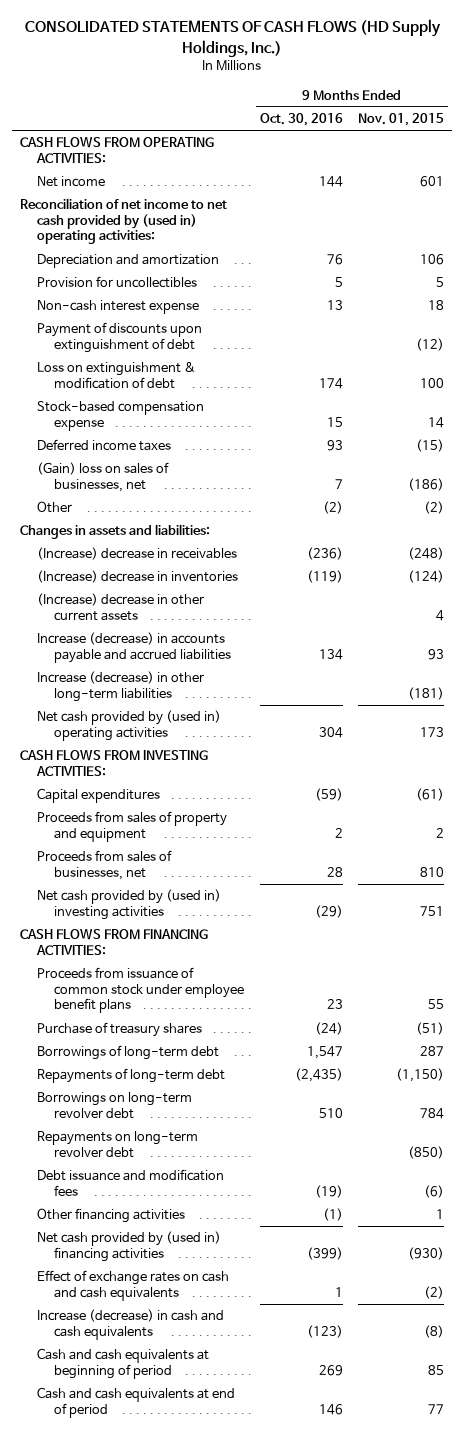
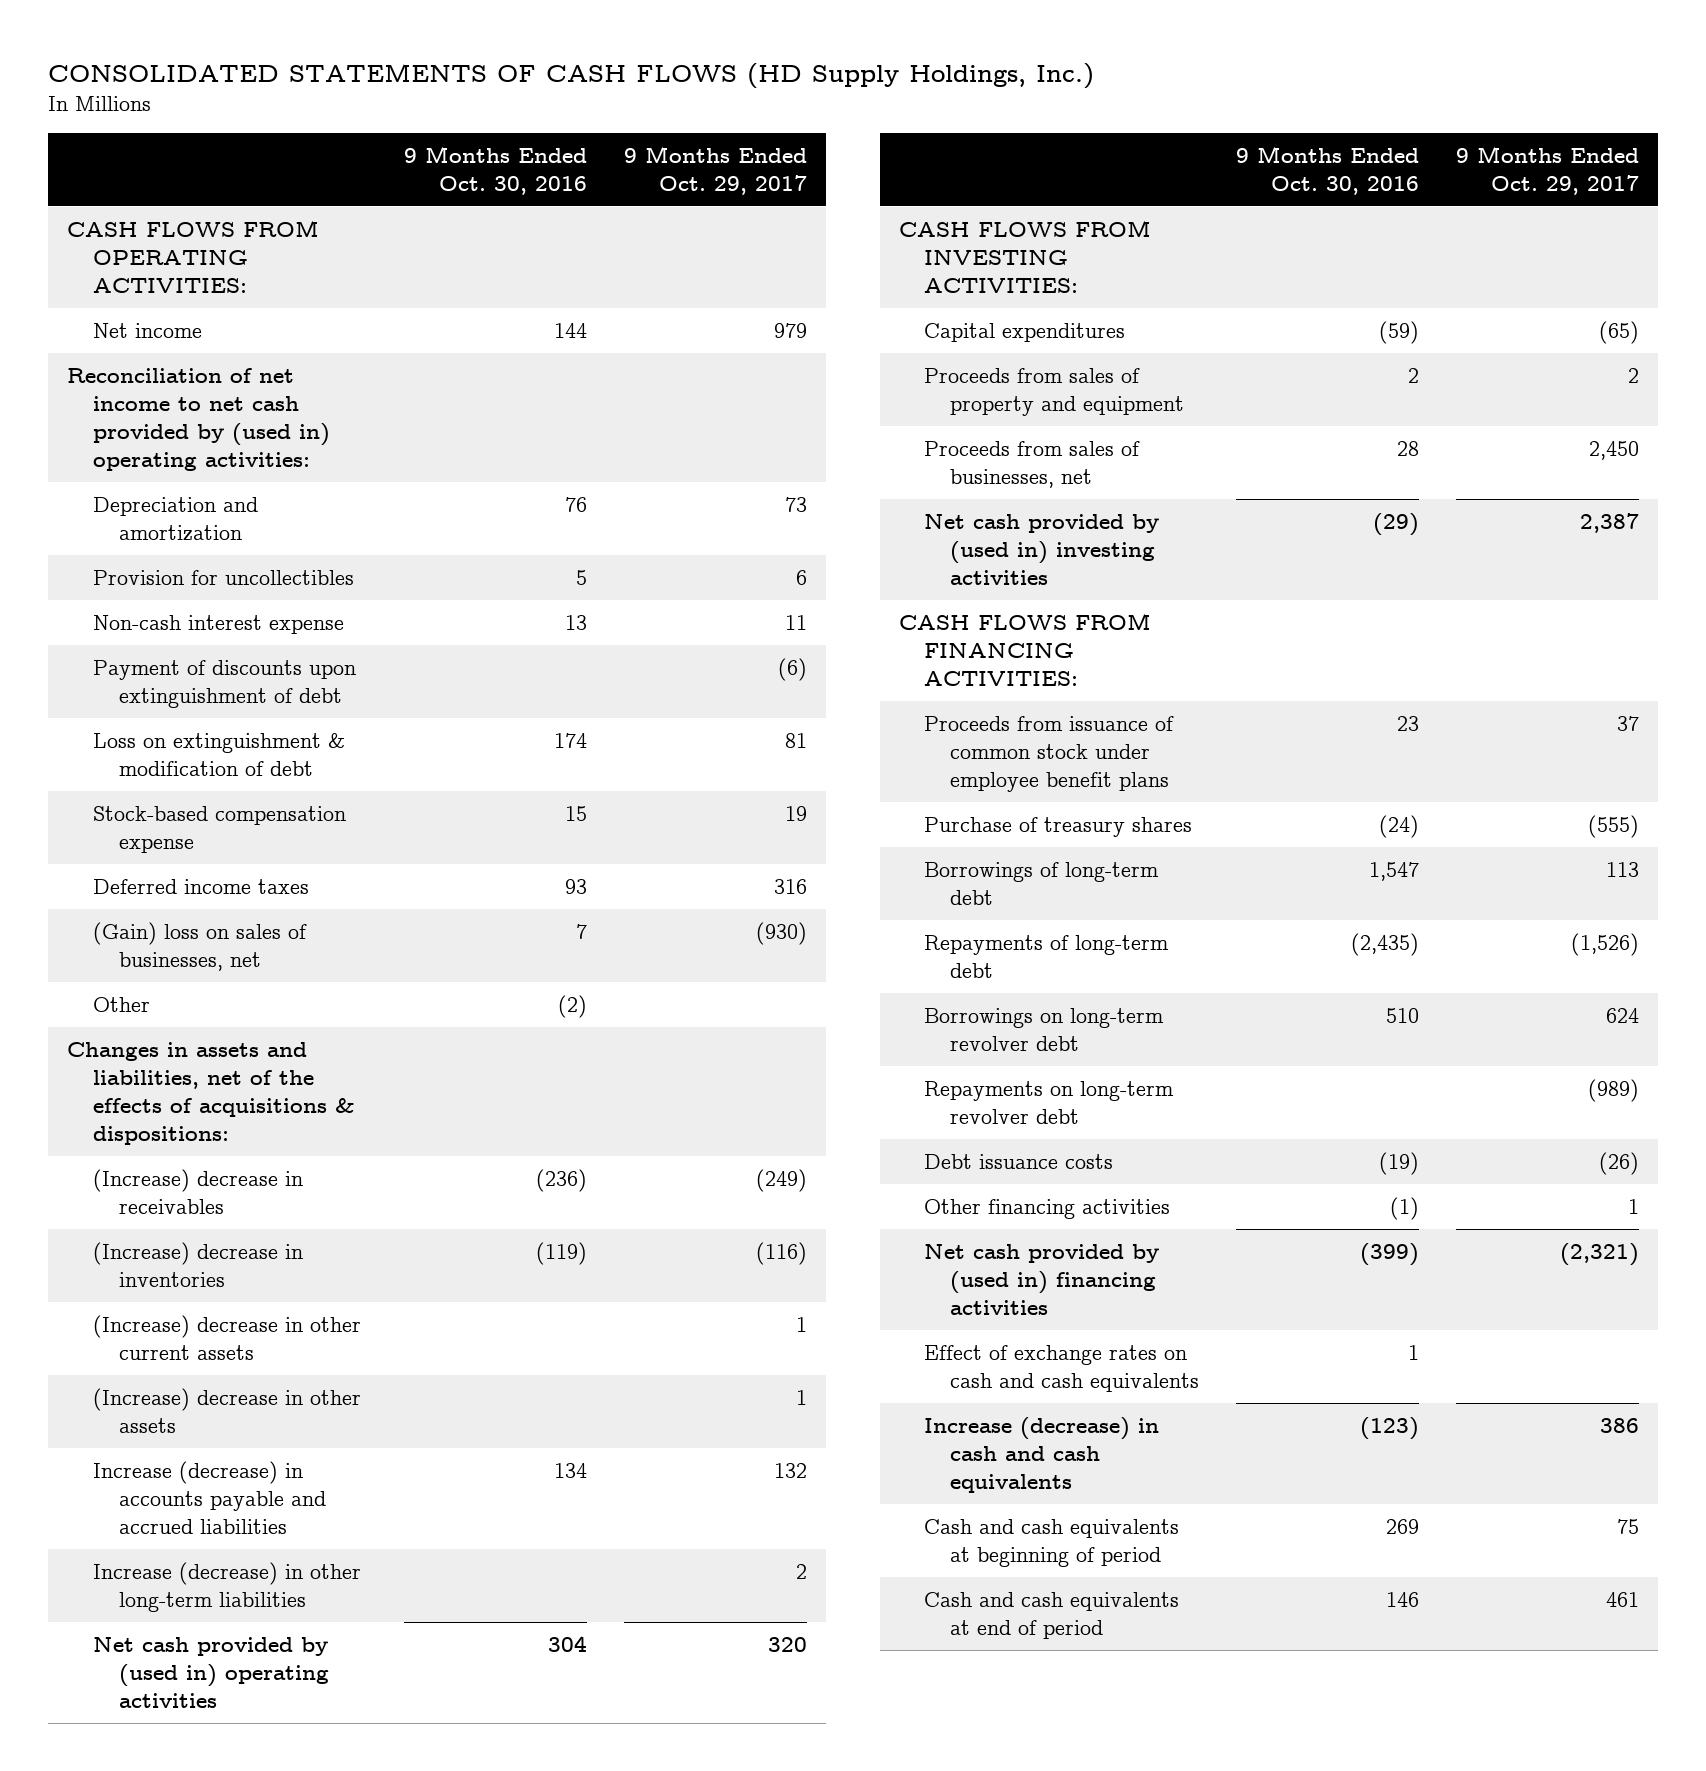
[358,113,445,127] Nov. 01, 2015 -> none
none -> [624,145,808,195] 9 Months Ended Oct. 29, 2017
[19,524,210,540] Changes in assets and liabilities: -> [66,1041,355,1146] Changes in assets and liabilities, net of the effects of acquisitions & dispositions:
none -> [92,1387,361,1433] (Increase) decrease in other assets
[37,1169,225,1196] Debt issuance and modification fees -> [924,1153,1114,1169] Debt issuance costs

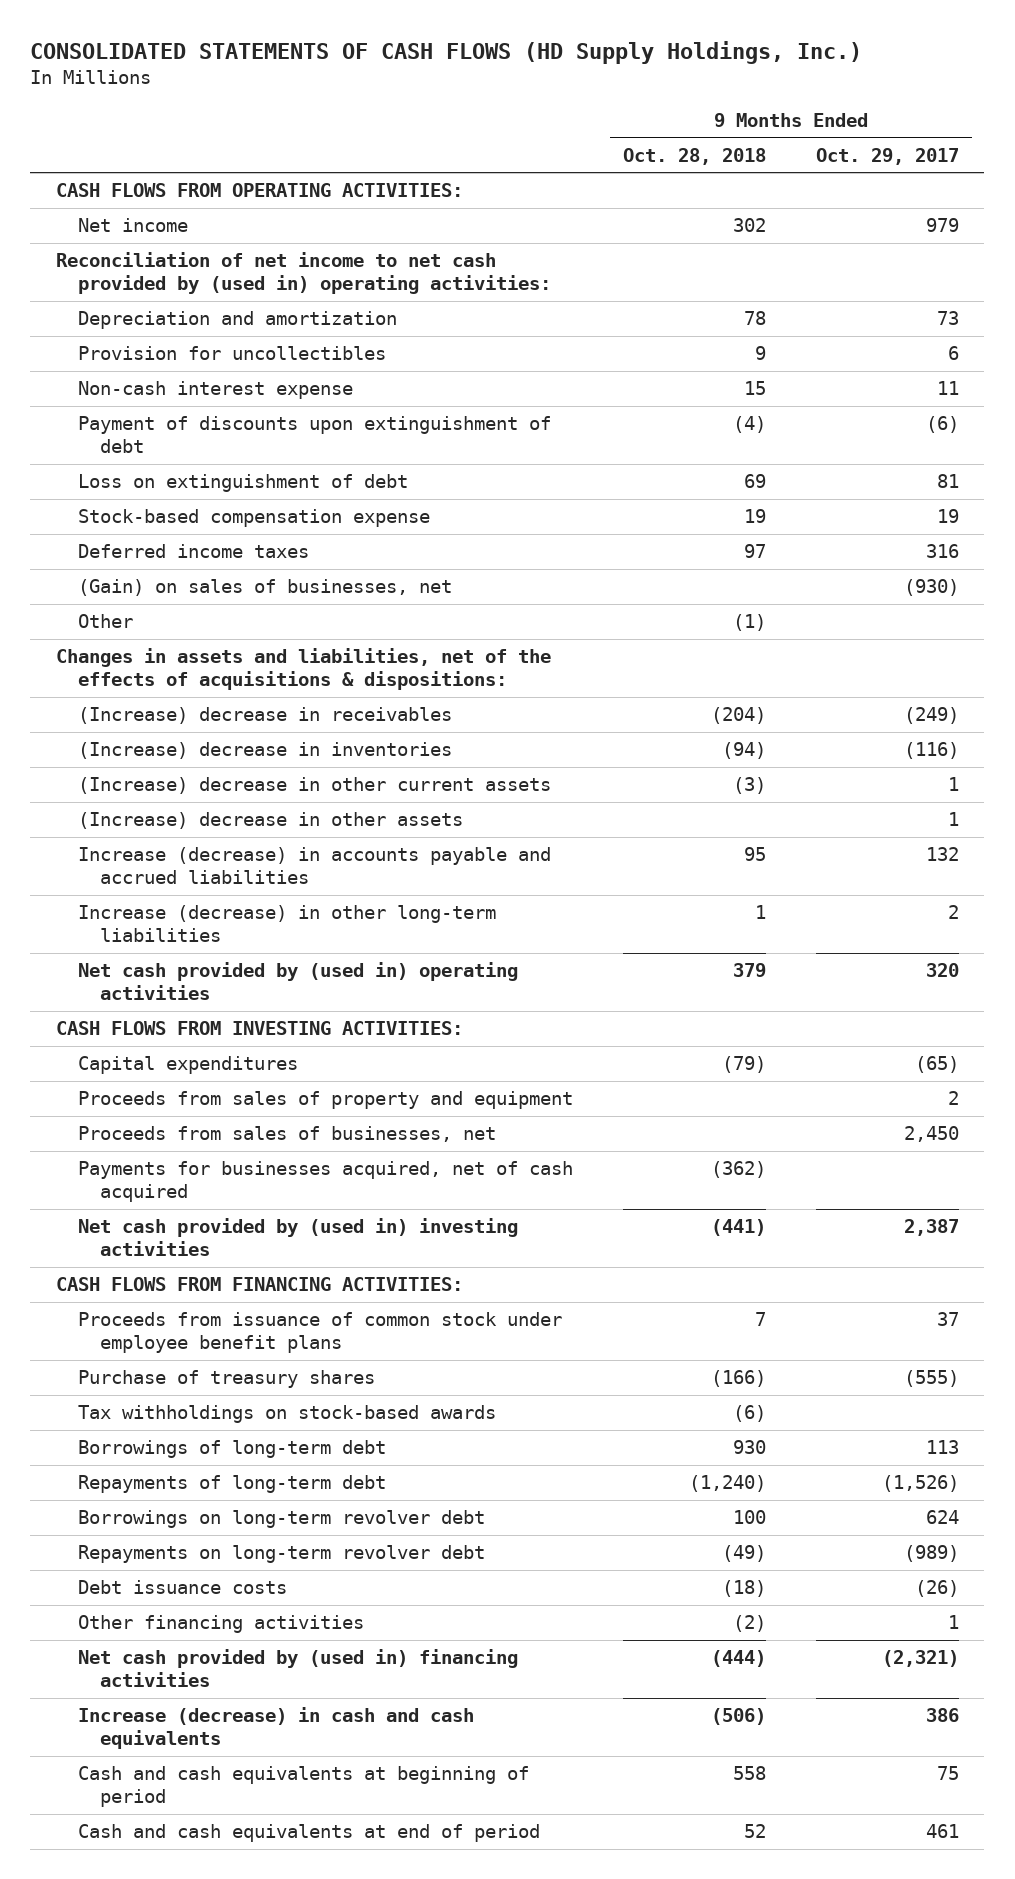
[404,145,588,195] 9 Months Ended Oct. 30, 2016 -> none
none -> [622,147,766,165] Oct. 28, 2018
[92,732,345,776] Loss on extinguishment & modification of debt -> [77,474,408,493] Loss on extinguishment of debt
[92,921,307,971] (Gain) loss on sales of businesses, net -> [77,579,452,597] (Gain) on sales of businesses, net
none -> [77,1161,573,1203] Payments for businesses acquired, net of cash acquired
none -> [77,1405,496,1424] Tax withholdings on stock-based awards
[924,1344,1200,1392] Effect of exchange rates on cash and cash equivalents -> none

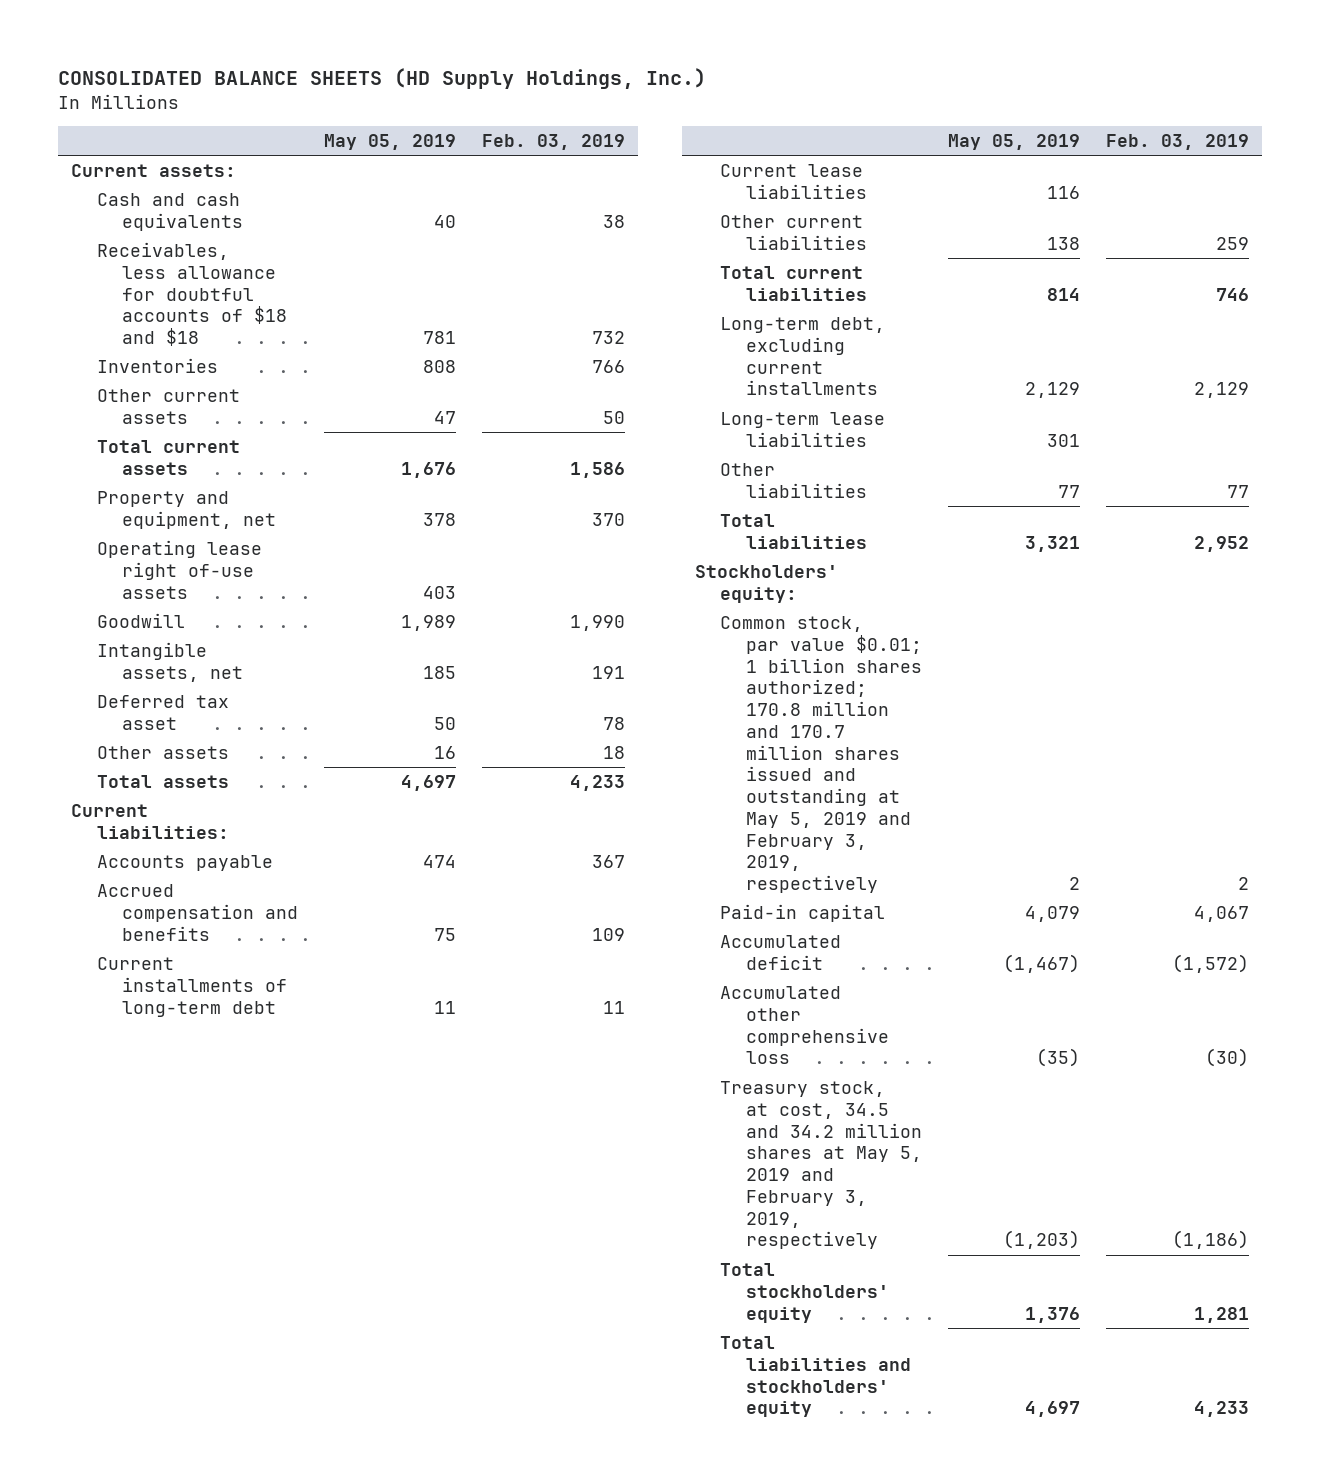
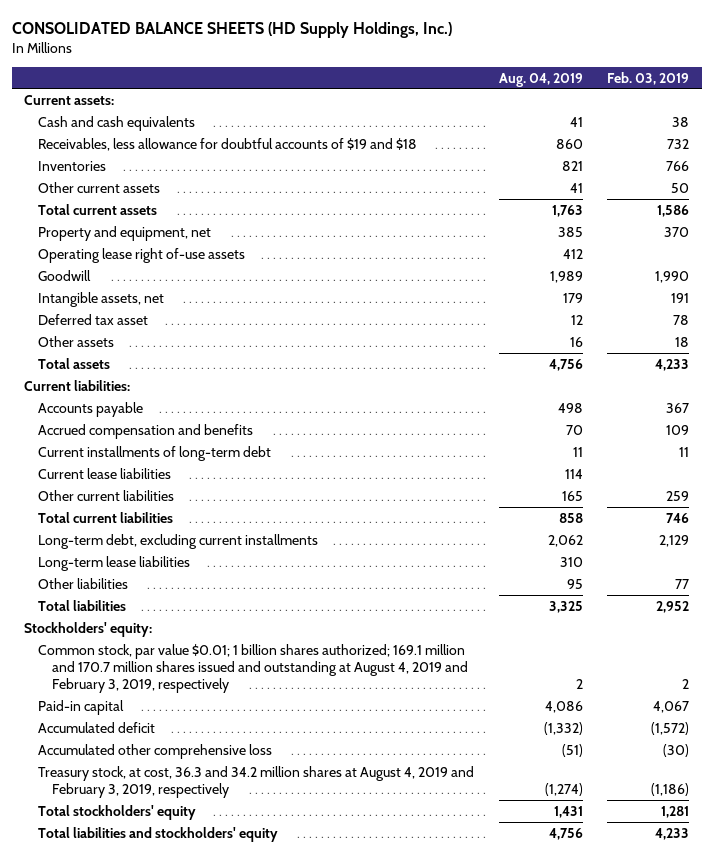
[324,133,457,150] May 05, 2019 -> none
none -> [498,72,583,87] Aug. 04, 2019
[96,241,288,347] Receivables, less allowance for doubtful accounts of $18 and $18 -> [38,137,418,151] Receivables, less allowance for doubtful accounts of $19 and $18
[720,615,923,894] Common stock, par value $0.01; 1 billion shares authorized; 170.8 million and 170.7 million shares issued and outstanding at May 5, 2019 and February 3, 2019, respectively -> [38,643,469,694] Common stock, par value $0.01; 1 billion shares authorized; 169.1 million and 170.7 million shares issued and outstanding at August 4, 2019 and February 3, 2019, respectively
[720,1080,923,1250] Treasury stock, at cost, 34.5 and 34.2 million shares at May 5, 2019 and February 3, 2019, respectively -> [38,765,475,798] Treasury stock, at cost, 36.3 and 34.2 million shares at August 4, 2019 and February 3, 2019, respectively

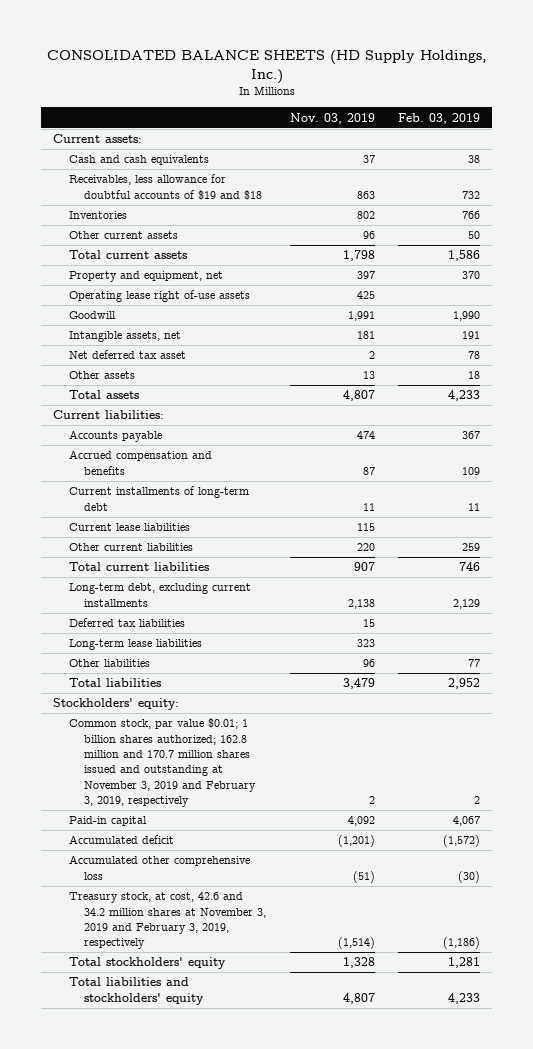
[498,72,583,87] Aug. 04, 2019 -> none
none -> [289,112,375,124] Nov. 03, 2019
[38,313,149,325] Deferred tax asset -> [68,350,186,360] Net deferred tax asset
none -> [68,618,185,628] Deferred tax liabilities
[38,643,469,694] Common stock, par value $0.01; 1 billion shares authorized; 169.1 million and 170.7 million shares issued and outstanding at August 4, 2019 and February 3, 2019, respectively -> [68,718,256,807] Common stock, par value $0.01; 1 billion shares authorized; 162.8 million and 170.7 million shares issued and outstanding at November 3, 2019 and February 3, 2019, respectively
[38,765,475,798] Treasury stock, at cost, 36.3 and 34.2 million shares at August 4, 2019 and February 3, 2019, respectively -> [68,892,266,950] Treasury stock, at cost, 42.6 and 34.2 million shares at November 3, 2019 and February 3, 2019, respectively

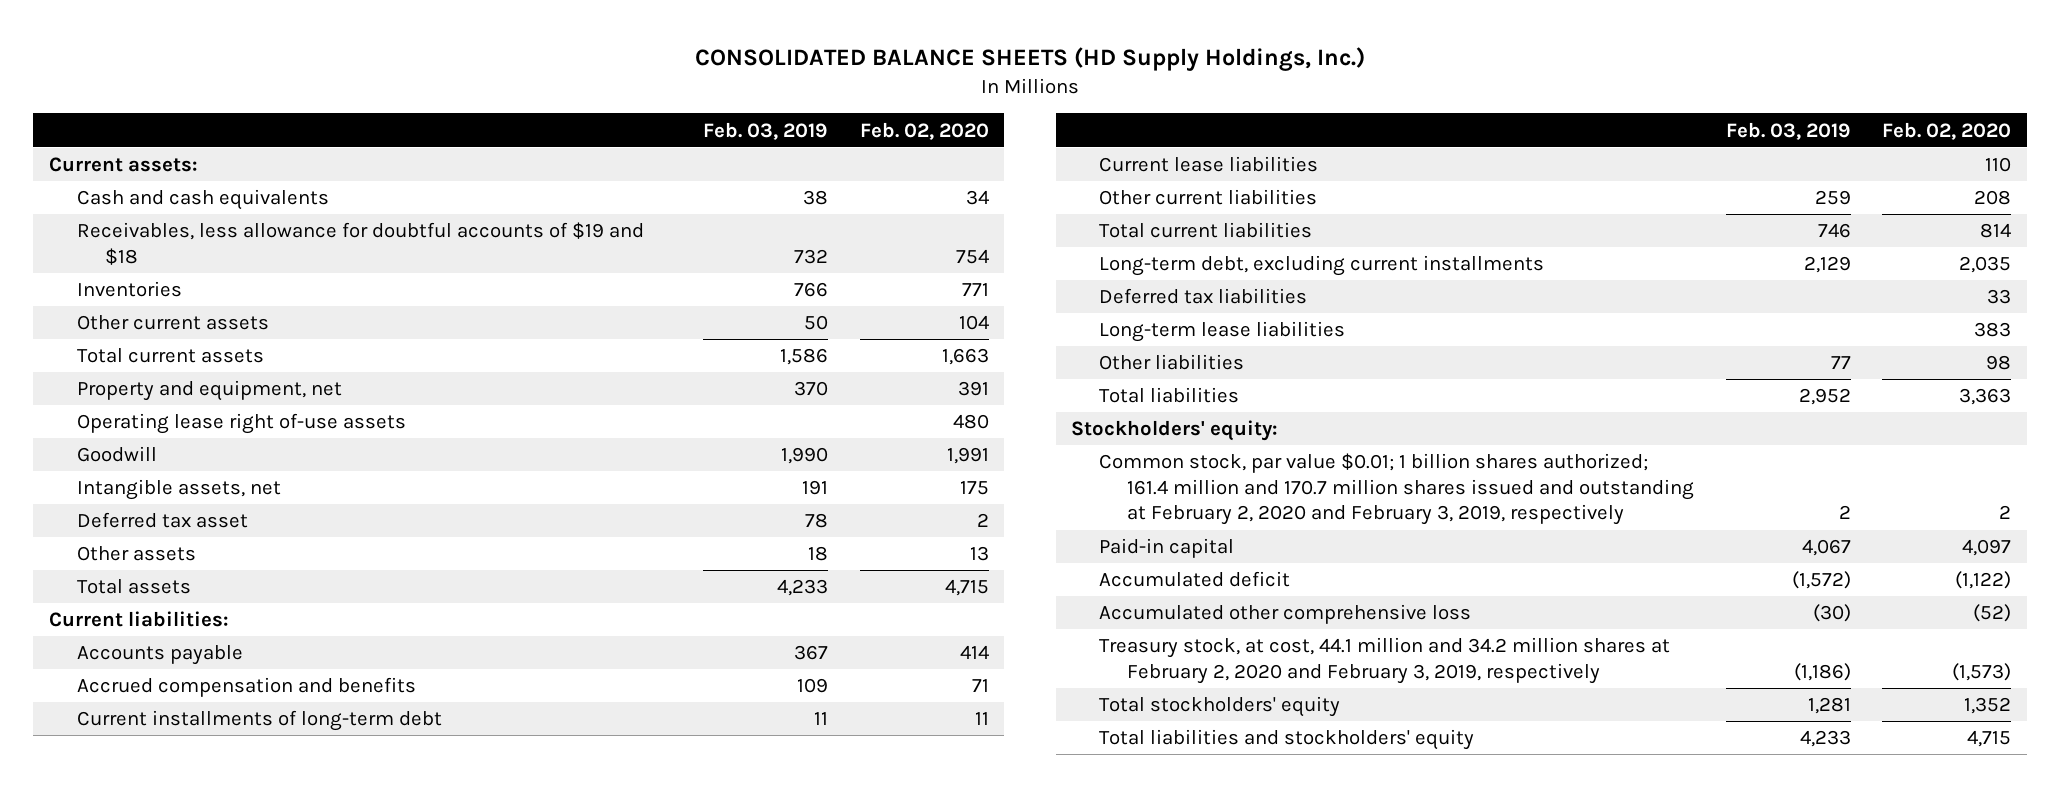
[289,112,375,124] Nov. 03, 2019 -> none
none -> [859,121,989,140] Feb. 02, 2020
[68,350,186,360] Net deferred tax asset -> [76,512,248,529] Deferred tax asset
[68,718,256,807] Common stock, par value $0.01; 1 billion shares authorized; 162.8 million and 170.7 million shares issued and outstanding at November 3, 2019 and February 3, 2019, respectively -> [1099,453,1695,526] Common stock, par value $0.01; 1 billion shares authorized; 161.4 million and 170.7 million shares issued and outstanding at February 2, 2020 and February 3, 2019, respectively
[68,892,266,950] Treasury stock, at cost, 42.6 and 34.2 million shares at November 3, 2019 and February 3, 2019, respectively -> [1099,637,1671,684] Treasury stock, at cost, 44.1 million and 34.2 million shares at February 2, 2020 and February 3, 2019, respectively

